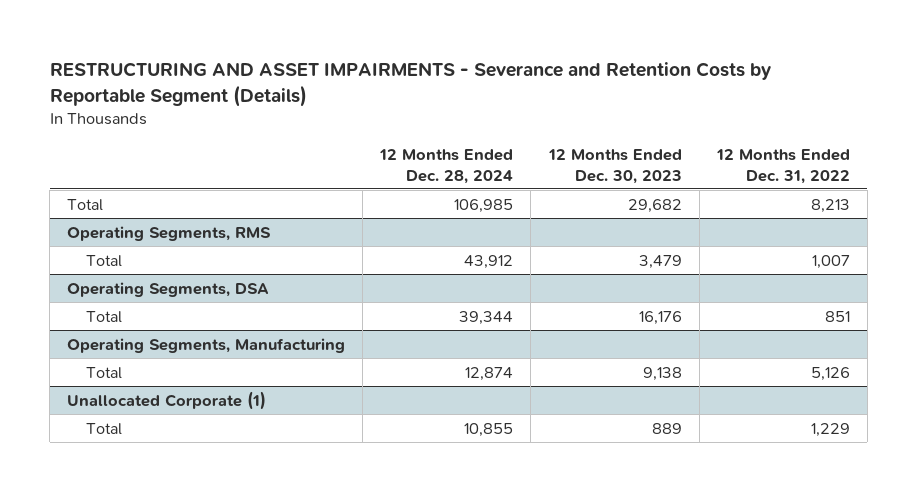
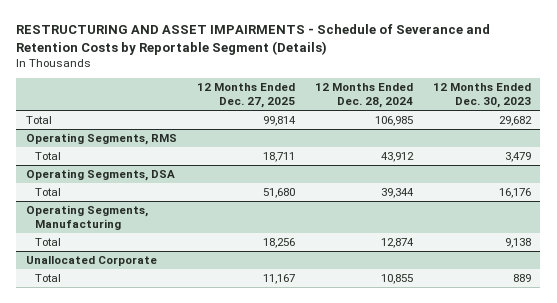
[49,61,771,107] RESTRUCTURING AND ASSET IMPAIRMENTS - Severance and Retention Costs by Reportable Segment (Details) -> [16,24,491,55] RESTRUCTURING AND ASSET IMPAIRMENTS - Schedule of Severance and Retention Costs by Reportable Segment (Details)
[715,149,850,184] 12 Months Ended Dec. 31, 2022 -> none
none -> [197,83,296,109] 12 Months Ended Dec. 27, 2025
[67,390,267,410] Unallocated Corporate (1) -> [26,255,158,266] Unallocated Corporate

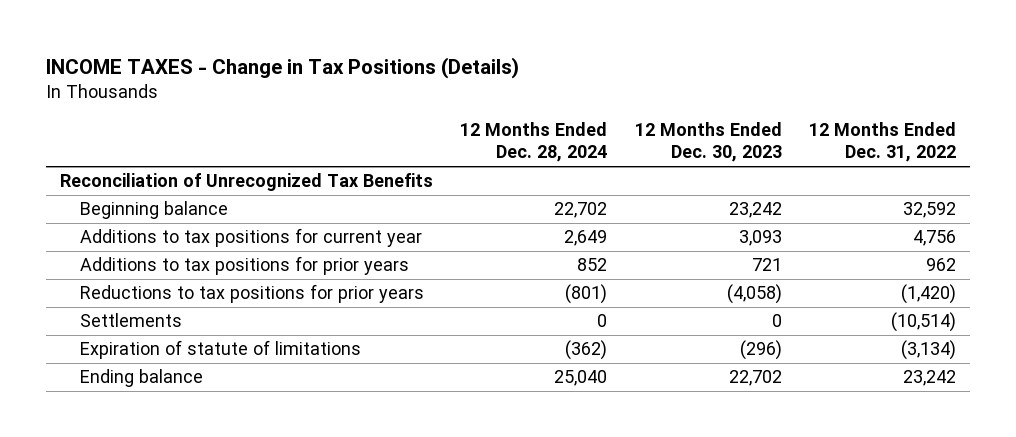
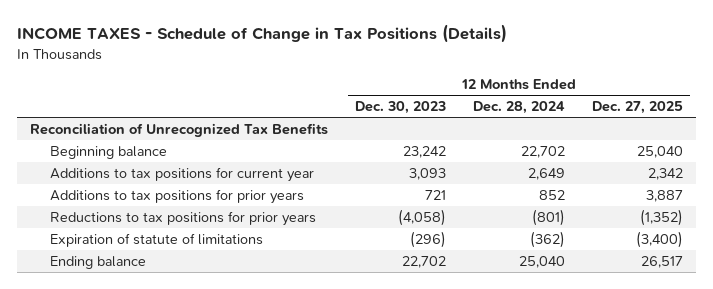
[46,56,520,79] INCOME TAXES - Change in Tax Positions (Details) -> [16,24,507,44] INCOME TAXES - Schedule of Change in Tax Positions (Details)
[809,122,957,163] 12 Months Ended Dec. 31, 2022 -> none
none -> [591,101,683,115] Dec. 27, 2025
[80,313,183,328] Settlements -> none

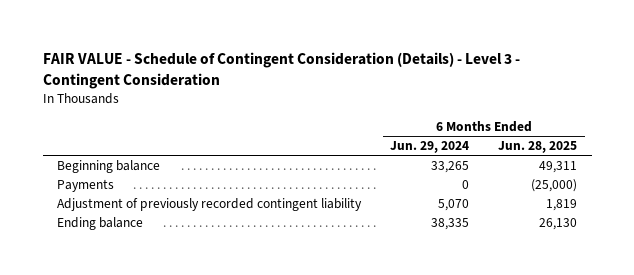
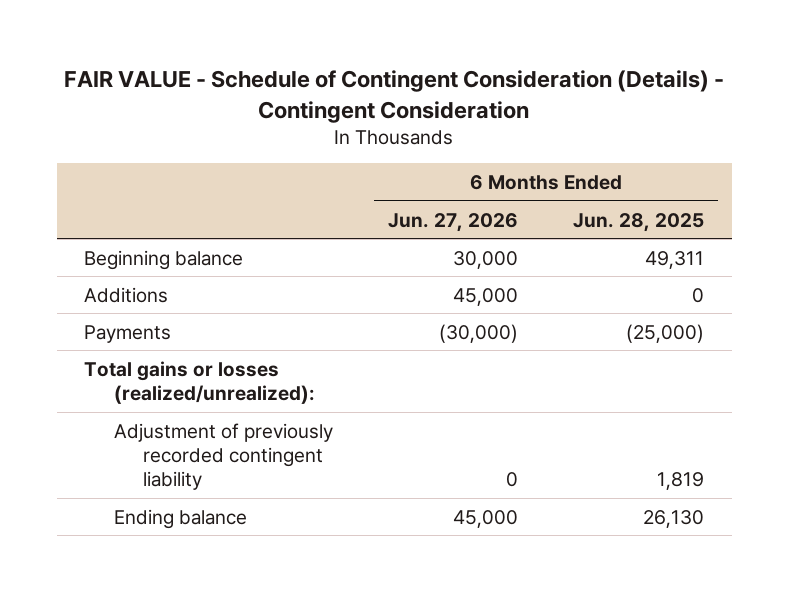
[42,51,520,89] FAIR VALUE - Schedule of Contingent Consideration (Details) - Level 3 - Contingent Consideration -> [64,70,725,123] FAIR VALUE - Schedule of Contingent Consideration (Details) - Contingent Consideration
[390,141,470,154] Jun. 29, 2024 -> none
none -> [387,212,518,232] Jun. 27, 2026
none -> [84,286,169,303] Additions
none -> [84,360,315,404] Total gains or losses (realized/unrealized):

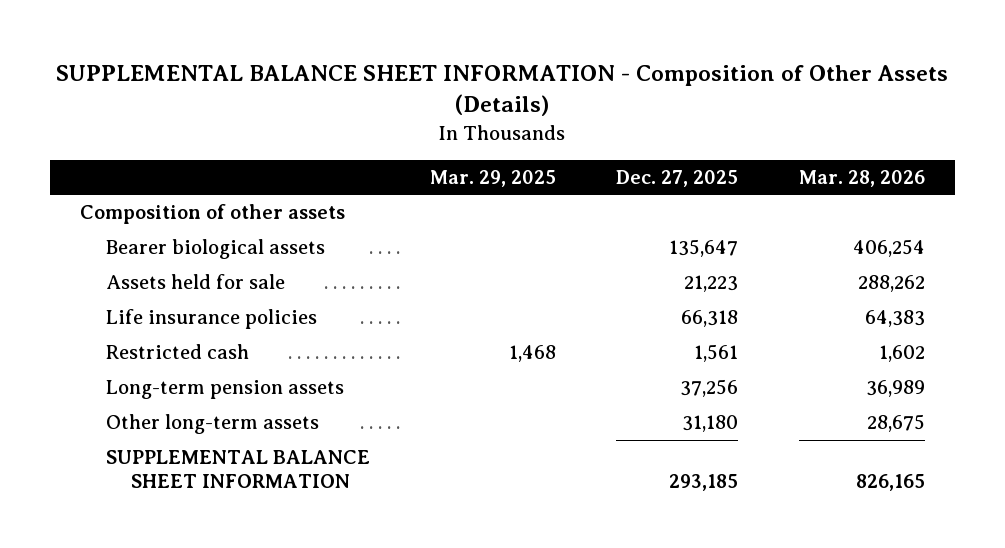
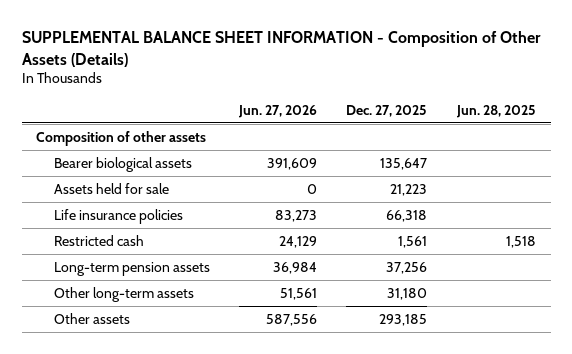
[429,170,556,188] Mar. 29, 2025 -> none
[798,170,925,188] Mar. 28, 2026 -> none
none -> [238,104,318,118] Jun. 27, 2026
none -> [455,104,536,118] Jun. 28, 2025
[105,450,370,488] SUPPLEMENTAL BALANCE SHEET INFORMATION -> [53,312,130,324] Other assets

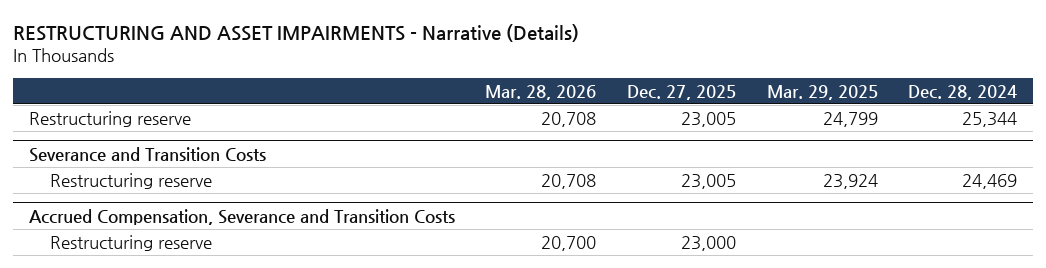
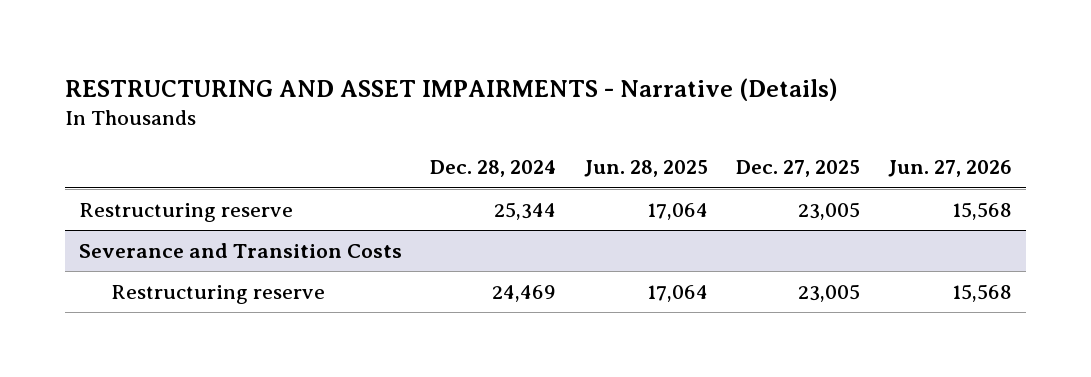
[485,84,597,100] Mar. 28, 2026 -> none
[766,84,878,100] Mar. 29, 2025 -> none
none -> [583,160,708,178] Jun. 28, 2025
none -> [888,160,1013,178] Jun. 27, 2026
[28,208,455,225] Accrued Compensation, Severance and Transition Costs -> none
[50,234,213,251] Restructuring reserve -> none

